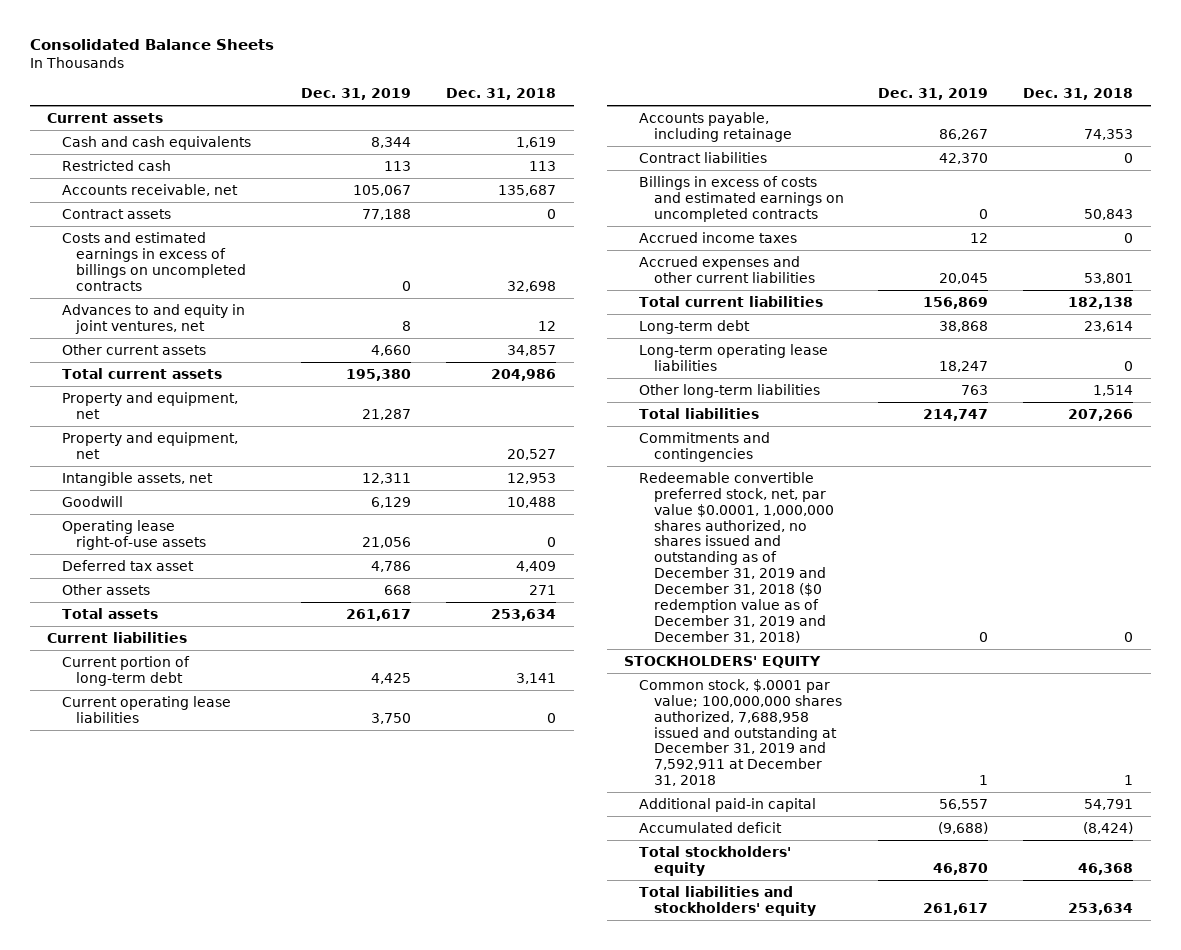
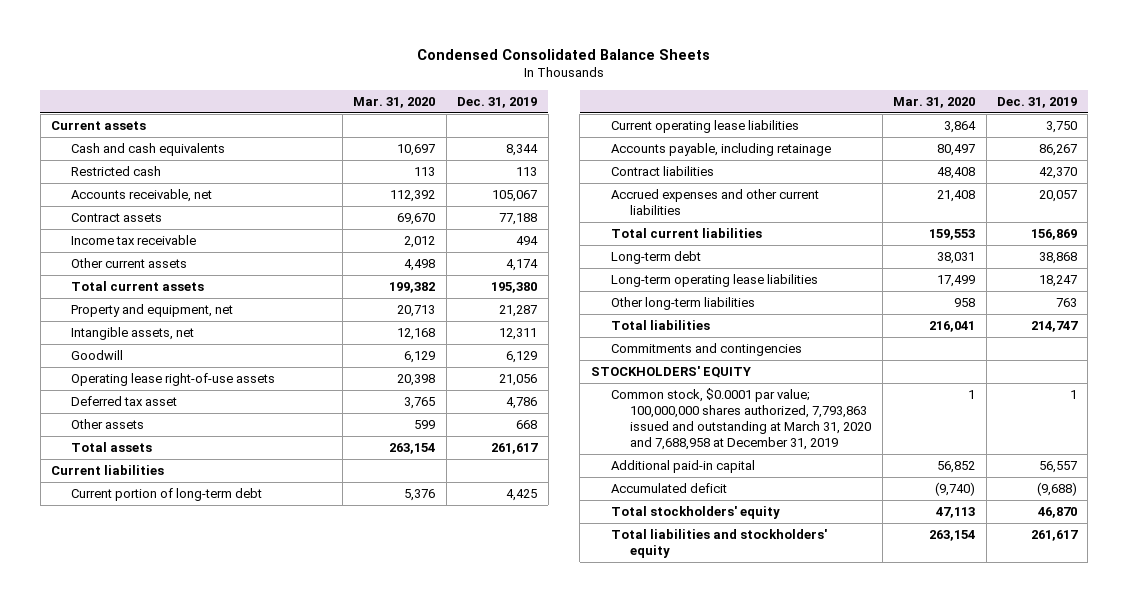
[29,39,274,51] Consolidated Balance Sheets -> [416,48,710,60] Condensed Consolidated Balance Sheets
[446,88,557,101] Dec. 31, 2018 -> none
none -> [353,96,436,108] Mar. 31, 2020
[61,231,247,291] Costs and estimated earnings in excess of billings on uncompleted contracts -> none
[61,303,245,334] Advances to and equity in joint ventures, net -> none
none -> [70,235,196,246] Income tax receivable
[371,344,412,356] 4,660 -> [506,259,539,272] 4,174
[61,431,238,459] Property and equipment, net -> none
[638,175,844,222] Billings in excess of costs and estimated earnings on uncompleted contracts -> none
[638,231,797,243] Accrued income taxes -> none
[939,272,989,284] 20,045 -> [1038,190,1077,203] 20,057
[638,471,834,644] Redeemable convertible preferred stock, net, par value $0.0001, 1,000,000 shares authorized, no shares issued and outstanding as of December 31, 2019 and December 31, 2018 ($0 redemption value as of December 31, 2019 and December 31, 2018) -> none
[638,678,842,787] Common stock, $.0001 par value; 100,000,000 shares authorized, 7,688,958 issued and outstanding at December 31, 2019 and 7,592,911 at December 31, 2018 -> [610,388,872,451] Common stock, $0.0001 par value; 100,000,000 shares authorized, 7,793,863 issued and outstanding at March 31, 2020 and 7,688,958 at December 31, 2019

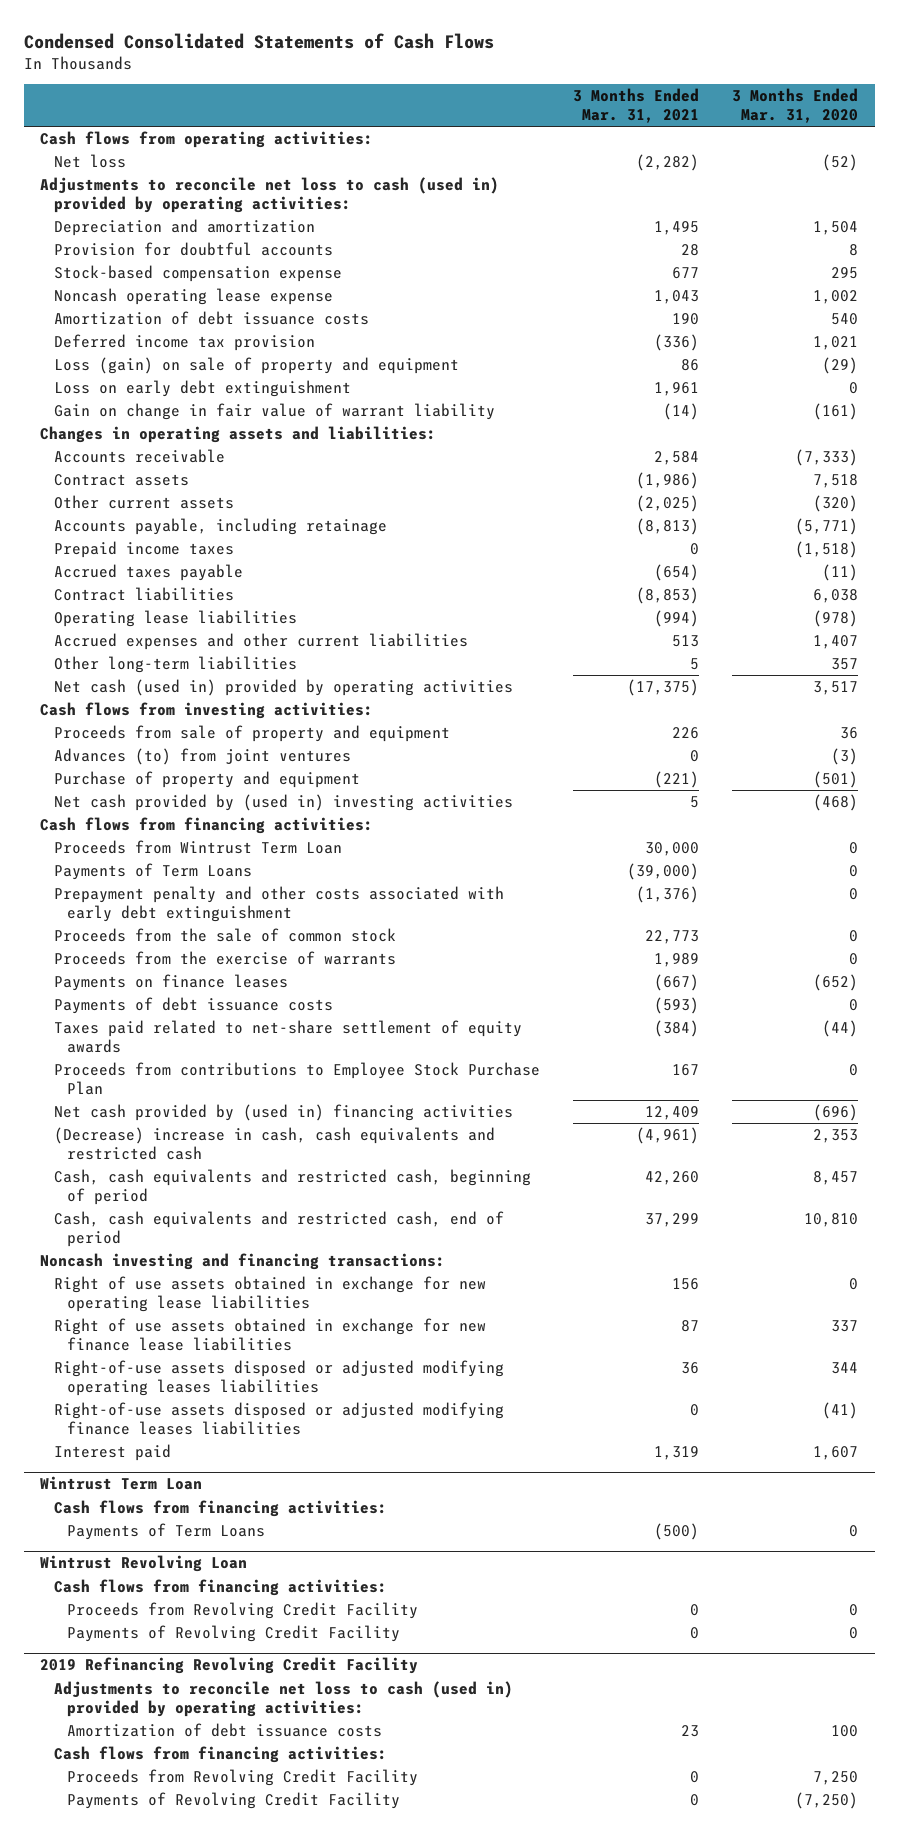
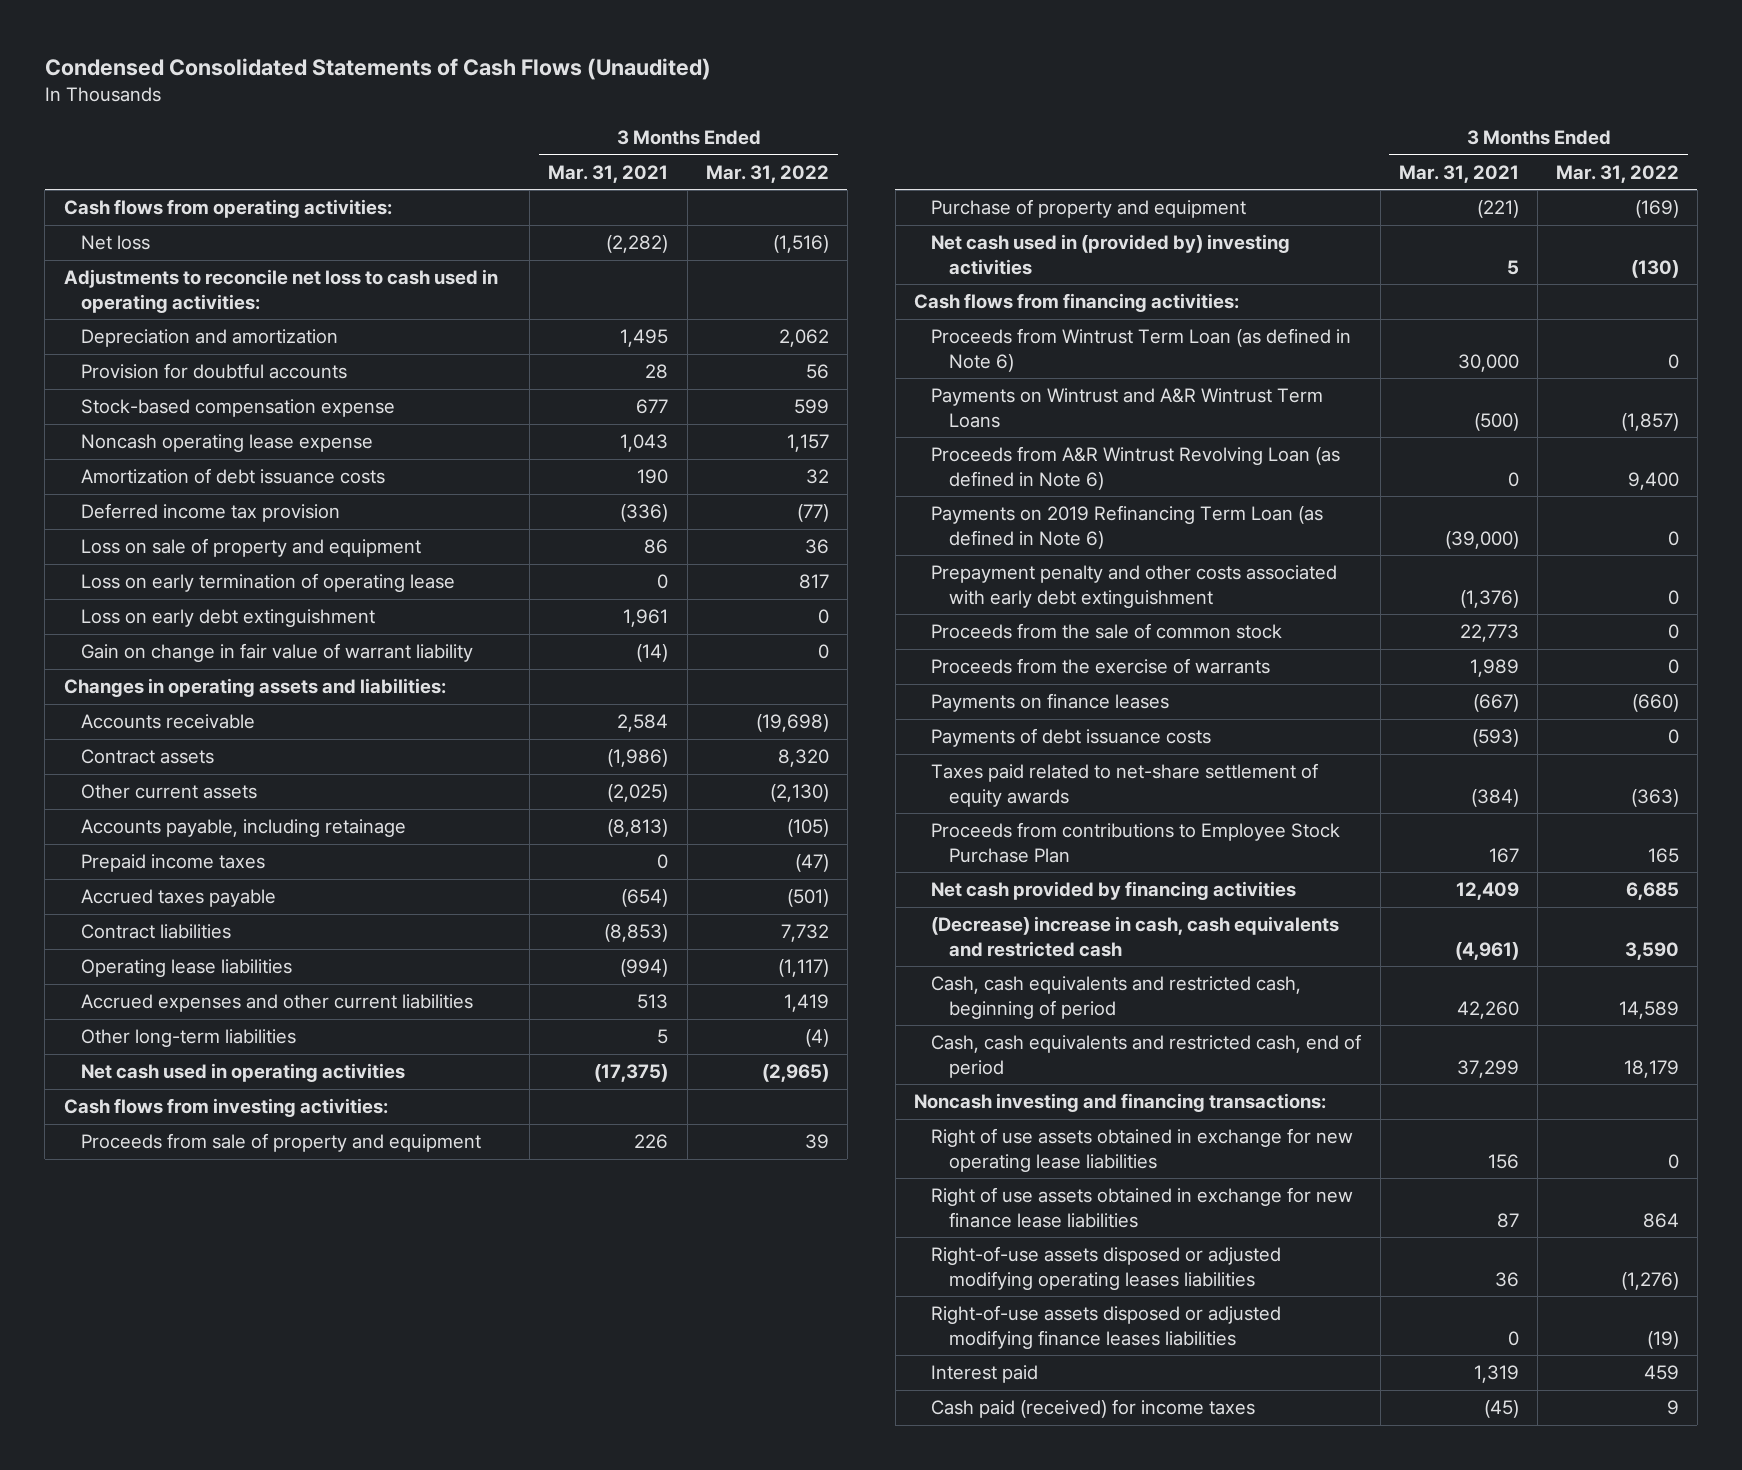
[23,32,494,49] Condensed Consolidated Statements of Cash Flows -> [44,57,711,80] Condensed Consolidated Statements of Cash Flows (Unaudited)
[732,88,859,123] 3 Months Ended Mar. 31, 2020 -> none
none -> [705,164,829,183] Mar. 31, 2022
[40,177,500,213] Adjustments to reconcile net loss to cash (used in) provided by operating activities: -> [63,269,498,313] Adjustments to reconcile net loss to cash used in operating activities:
[53,357,459,375] Loss (gain) on sale of property and equipment -> [81,538,422,558] Loss on sale of property and equipment
none -> [81,573,456,593] Loss on early termination of operating lease
[53,679,513,697] Net cash (used in) provided by operating activities -> [81,1063,406,1083] Net cash used in operating activities
[53,748,351,766] Advances (to) from joint ventures -> none
[53,794,513,812] Net cash provided by (used in) investing activities -> [931,234,1291,275] Net cash used in (provided by) investing activities
[53,840,342,855] Proceeds from Wintrust Term Loan -> [931,328,1352,372] Proceeds from Wintrust Term Loan (as defined in Note 6)
[53,863,252,881] Payments of Term Loans -> [931,388,1324,428] Payments on Wintrust and A&R Wintrust Term Loans
[627,863,700,881] (39,000) -> [1473,412,1519,431] (500)
none -> [931,446,1341,490] Proceeds from A&R Wintrust Revolving Loan (as defined in Note 6)
none -> [931,505,1324,549] Payments on 2019 Refinancing Term Loan (as defined in Note 6)
[53,1104,513,1122] Net cash provided by (used in) financing activities -> [931,881,1297,901] Net cash provided by financing activities
[40,1476,203,1491] Wintrust Term Loan -> none
[53,1500,387,1518] Cash flows from financing activities: -> none
[67,1523,266,1541] Payments of Term Loans -> none
[40,1555,248,1573] Wintrust Revolving Loan -> none
[53,1579,387,1597] Cash flows from financing activities: -> none
[67,1602,419,1620] Proceeds from Revolving Credit Facility -> none
[67,1625,401,1643] Payments of Revolving Credit Facility -> none
[40,1657,419,1675] 2019 Refinancing Revolving Credit Facility -> none
[53,1681,513,1717] Adjustments to reconcile net loss to cash (used in) provided by operating activities: -> none
[67,1723,383,1738] Amortization of debt issuance costs -> none
[53,1746,387,1764] Cash flows from financing activities: -> none
[67,1769,419,1787] Proceeds from Revolving Credit Facility -> none
[67,1792,401,1810] Payments of Revolving Credit Facility -> none
none -> [931,1399,1256,1419] Cash paid (received) for income taxes

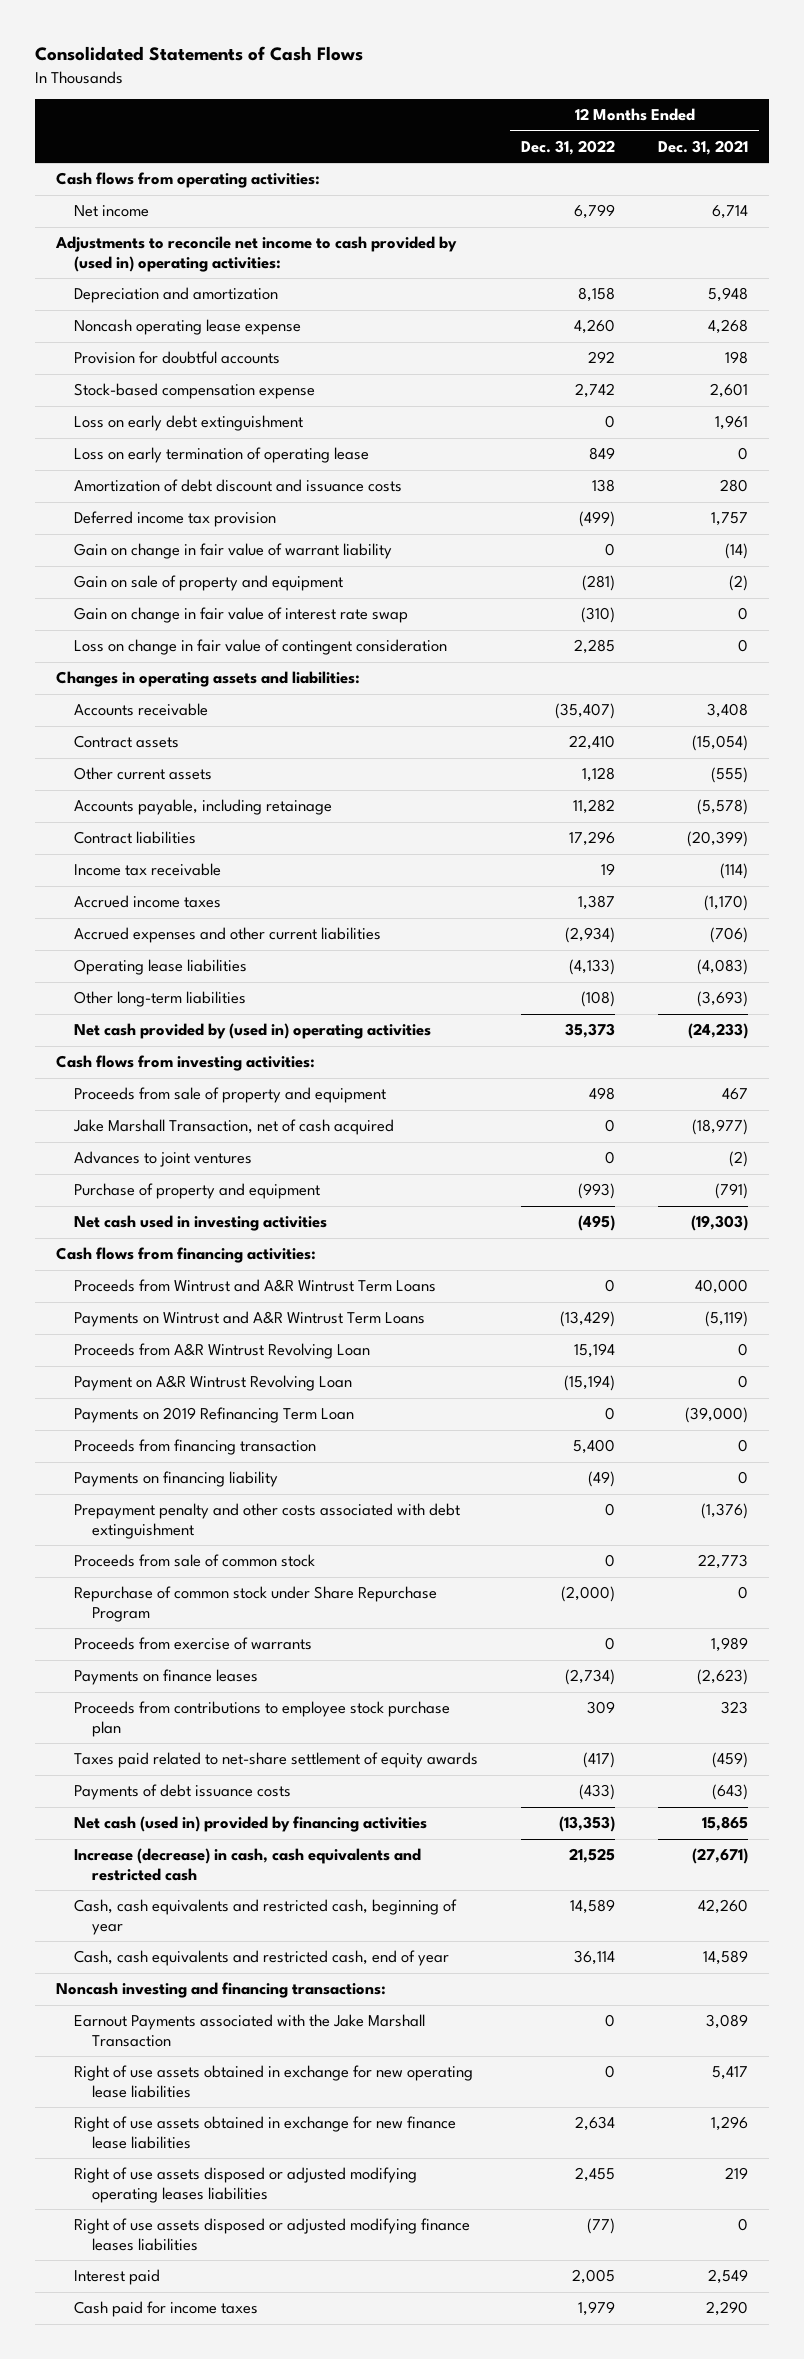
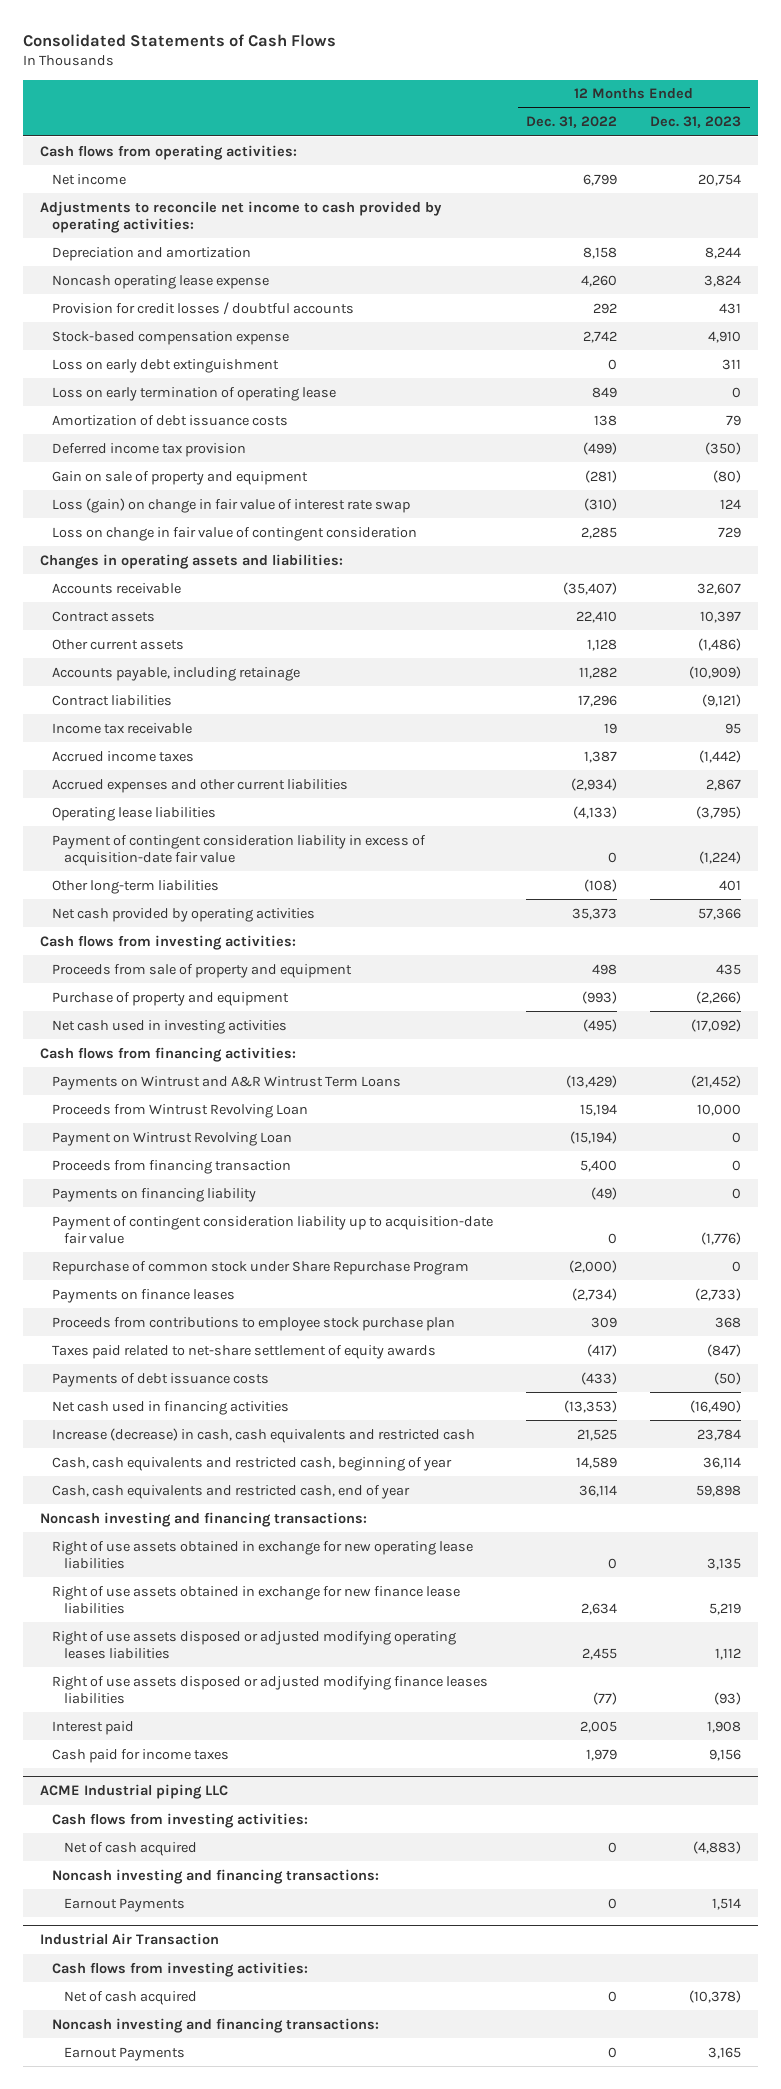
[658,140,749,156] Dec. 31, 2021 -> none
none -> [650,116,742,129] Dec. 31, 2023
[55,236,458,273] Adjustments to reconcile net income to cash provided by (used in) operating activities: -> [39,200,442,233] Adjustments to reconcile net income to cash provided by operating activities:
[74,351,281,365] Provision for doubtful accounts -> [52,301,355,315] Provision for credit losses / doubtful accounts
[74,479,403,493] Amortization of debt discount and issuance costs -> [52,414,289,426] Amortization of debt issuance costs
[74,543,393,560] Gain on change in fair value of warrant liability -> none
[74,607,409,624] Gain on change in fair value of interest rate swap -> [52,497,411,513] Loss (gain) on change in fair value of interest rate swap
none -> [52,834,427,866] Payment of contingent consideration liability in excess of acquisition-date fair value
[74,1023,432,1040] Net cash provided by (used in) operating activities -> [52,907,316,922] Net cash provided by operating activities
[73,1119,395,1136] Jake Marshall Transaction, net of cash acquired -> none
[74,1151,253,1168] Advances to joint ventures -> none
[74,1279,437,1293] Proceeds from Wintrust and A&R Wintrust Term Loans -> none
[74,1407,355,1424] Payments on 2019 Refinancing Term Loan -> none
[74,1343,371,1360] Proceeds from A&R Wintrust Revolving Loan -> [52,1103,309,1118] Proceeds from Wintrust Revolving Loan
[74,1375,353,1392] Payment on A&R Wintrust Revolving Loan -> [52,1131,293,1146] Payment on Wintrust Revolving Loan
[74,1554,316,1568] Proceeds from sale of common stock -> none
[74,1503,461,1540] Prepayment penalty and other costs associated with debt extinguishment -> [52,1215,494,1244] Payment of contingent consideration liability up to acquisition-date fair value
[74,1637,313,1651] Proceeds from exercise of warrants -> none
[74,1816,428,1833] Net cash (used in) provided by financing activities -> [52,1400,290,1415] Net cash used in financing activities
[74,2014,426,2048] Earnout Payments associated with the Jake Marshall Transaction -> none
none -> [39,1784,228,1800] ACME Industrial piping LLC
none -> [52,1812,309,1828] Cash flows from investing activities:
none -> [64,1841,198,1856] Net of cash acquired
none -> [52,1868,380,1884] Noncash investing and financing transactions:
none -> [64,1897,186,1912] Earnout Payments
none -> [39,1933,219,1946] Industrial Air Transaction
none -> [52,1961,309,1977] Cash flows from investing activities:
none -> [64,1990,198,2005] Net of cash acquired
none -> [52,2017,380,2033] Noncash investing and financing transactions:
none -> [64,2046,186,2061] Earnout Payments

